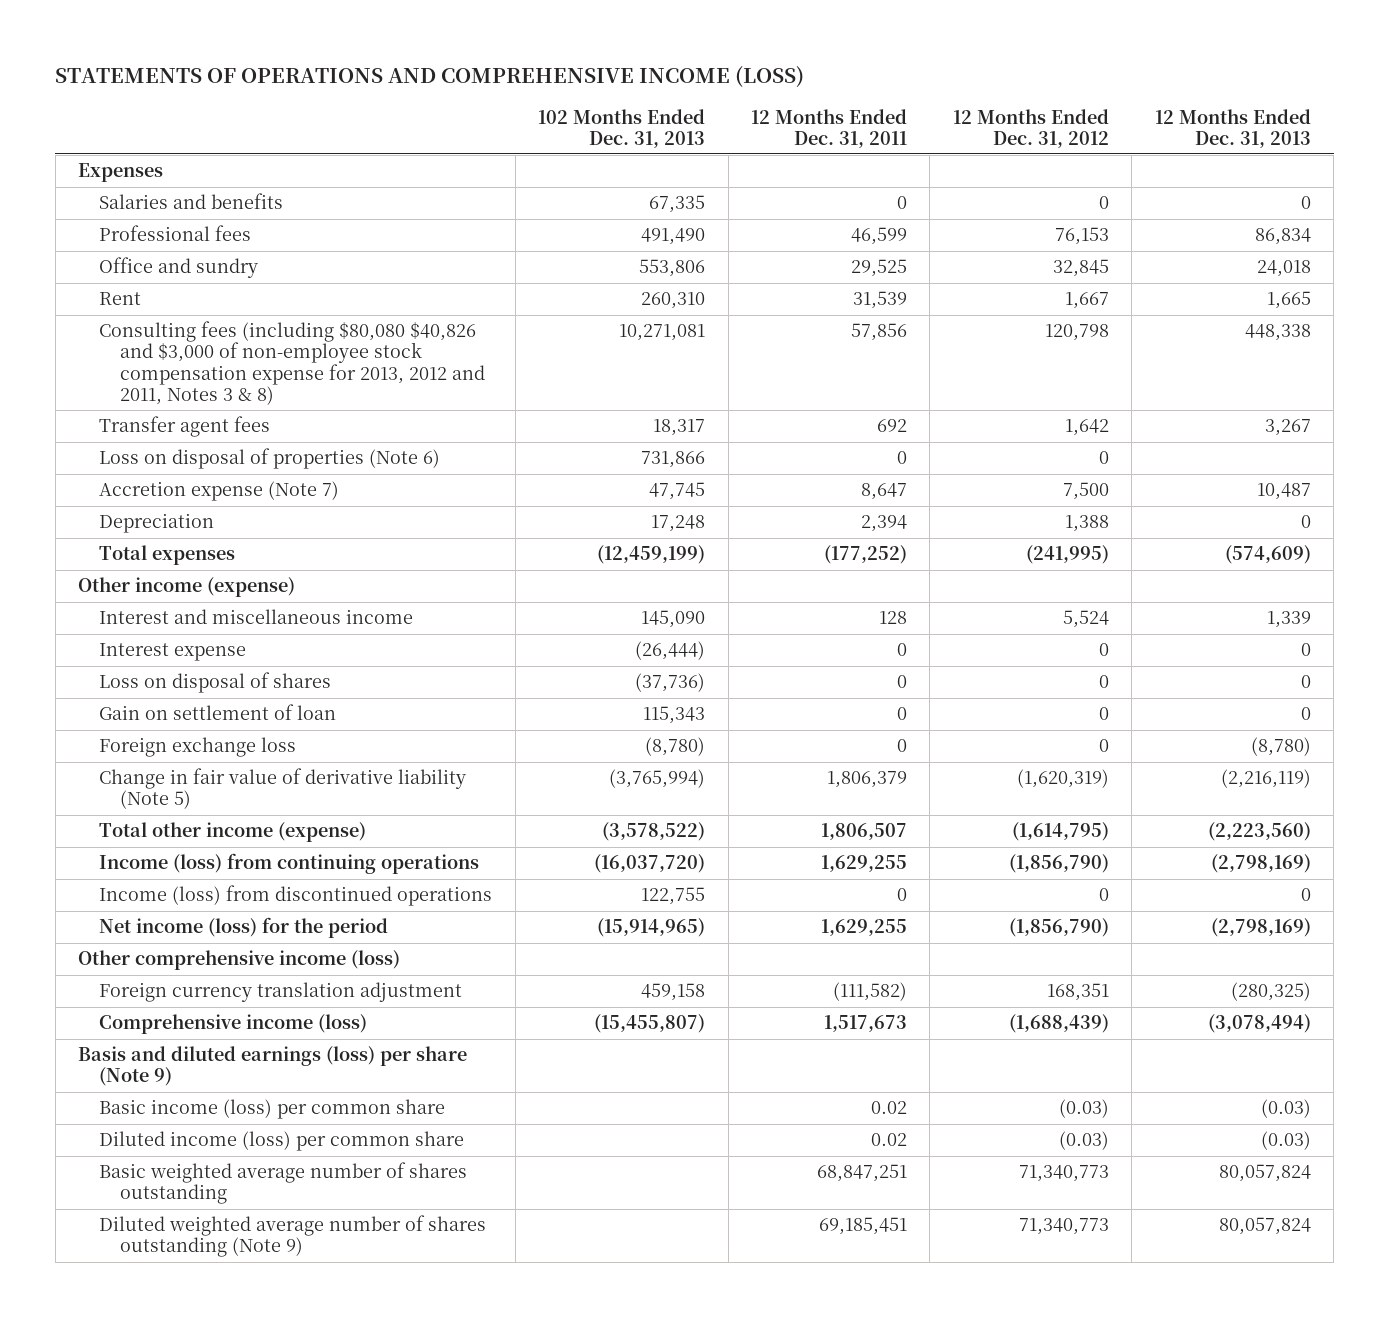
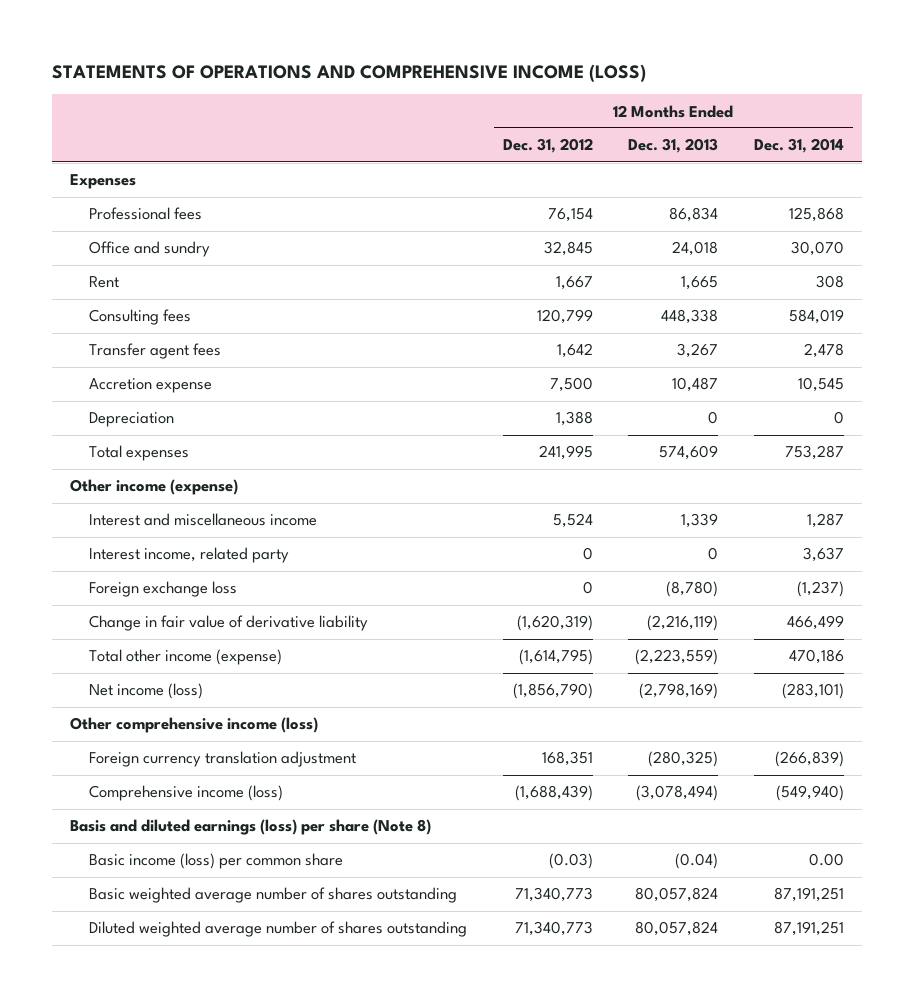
[538,108,706,148] 102 Months Ended Dec. 31, 2013 -> none
[750,108,907,148] 12 Months Ended Dec. 31, 2011 -> none
none -> [753,138,844,154] Dec. 31, 2014
[99,193,284,210] Salaries and benefits -> none
[1054,227,1109,246] 76,153 -> [547,208,593,223] 76,154
[99,321,486,405] Consulting fees (including $80,080 $40,826 and $3,000 of non-employee stock compensation expense for 2013, 2012 and 2011, Notes 3 & 8) -> none
none -> [89,309,192,326] Consulting fees
[99,448,441,470] Loss on disposal of properties (Note 6) -> none
[99,481,340,502] Accretion expense (Note 7) -> [89,378,213,394] Accretion expense
[1025,545,1109,565] (241,995) -> [538,445,593,461] 241,995
[1224,545,1311,565] (574,609) -> [659,445,719,461] 574,609
[99,643,247,662] Interest expense -> none
[99,672,332,694] Loss on disposal of shares -> none
[99,704,337,721] Gain on settlement of loan -> none
none -> [89,547,290,564] Interest income, related party
[99,853,480,875] Income (loss) from continuing operations -> none
[99,885,493,907] Income (loss) from discontinued operations -> none
[99,768,467,810] Change in fair value of derivative liability (Note 5) -> [89,615,369,632] Change in fair value of derivative liability
[1207,822,1311,842] (2,223,560) -> [635,649,719,666] (2,223,559)
[99,917,389,939] Net income (loss) for the period -> [89,683,204,700] Net income (loss)
[99,1131,465,1152] Diluted income (loss) per common share -> none
[78,1046,468,1087] Basis and diluted earnings (loss) per share (Note 9) -> [69,819,431,836] Basis and diluted earnings (loss) per share (Note 8)
[1260,1099,1311,1119] (0.03) -> [675,853,719,870] (0.04)
[99,1215,487,1258] Diluted weighted average number of shares outstanding (Note 9) -> [89,921,468,938] Diluted weighted average number of shares outstanding

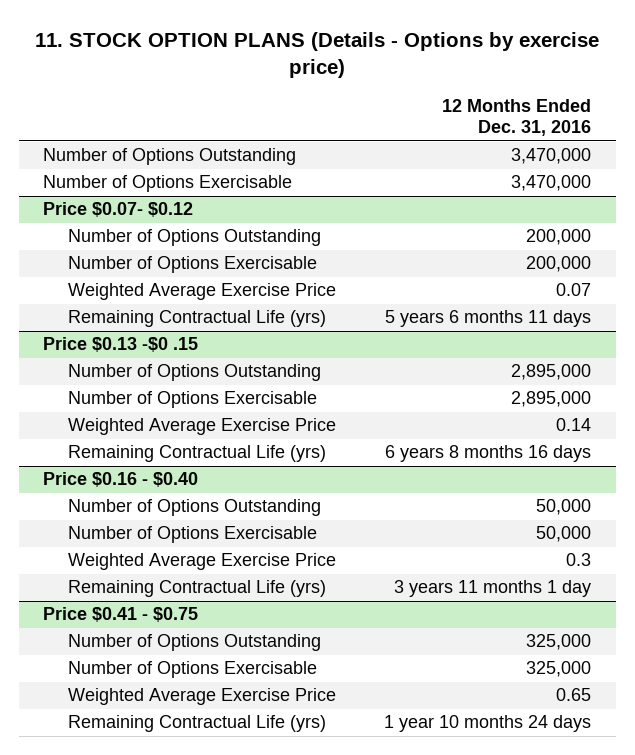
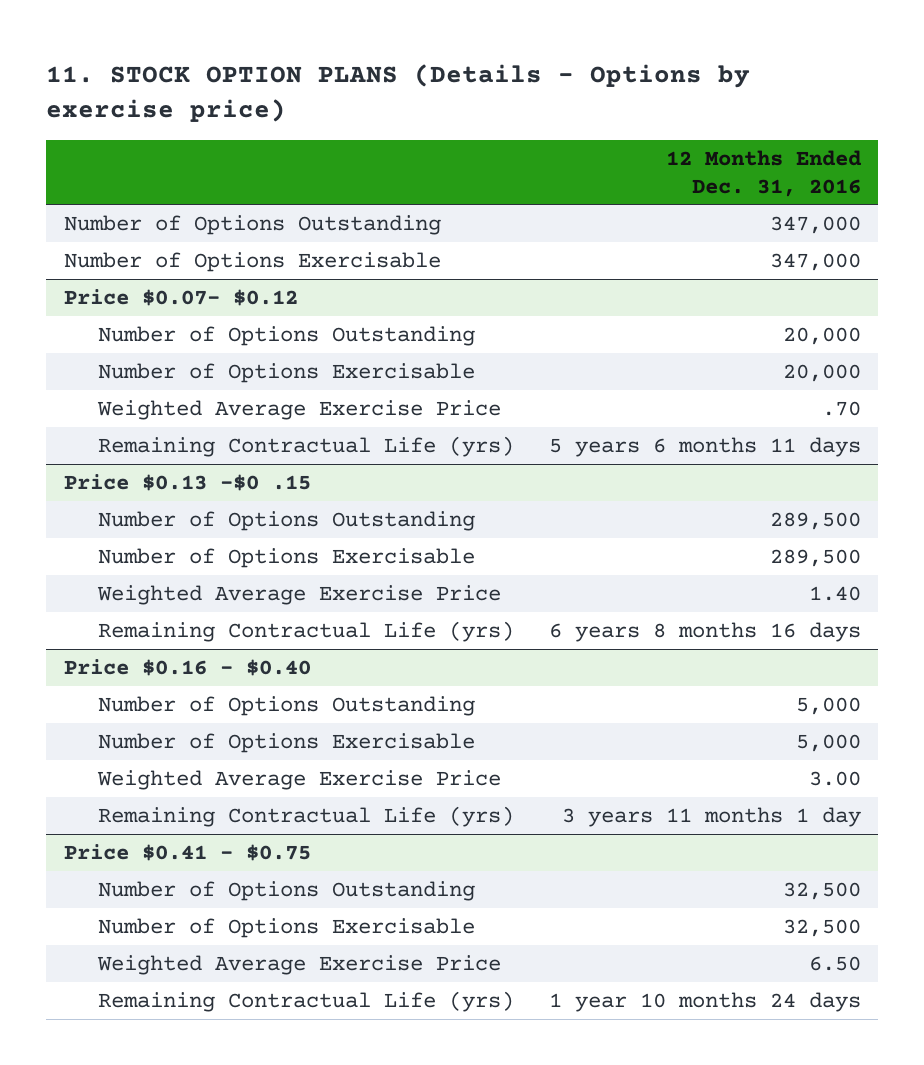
[511,148,592,165] 3,470,000 -> [769,215,861,234] 347,000
[511,175,592,192] 3,470,000 -> [769,252,861,271] 347,000
[526,229,592,246] 200,000 -> [782,326,861,345] 20,000
[526,256,592,273] 200,000 -> [782,363,861,382] 20,000
[556,283,592,297] 0.07 -> [821,400,861,416] .70
[511,364,592,381] 2,895,000 -> [769,511,861,530] 289,500
[511,391,592,408] 2,895,000 -> [769,548,861,567] 289,500
[556,418,592,432] 0.14 -> [808,585,861,601] 1.40
[536,499,592,516] 50,000 -> [795,696,861,715] 5,000
[536,526,592,543] 50,000 -> [795,733,861,752] 5,000
[566,553,592,567] 0.3 -> [808,770,861,786] 3.00
[526,634,592,651] 325,000 -> [782,881,861,900] 32,500
[526,661,592,678] 325,000 -> [782,918,861,937] 32,500
[556,688,592,702] 0.65 -> [808,955,861,971] 6.50

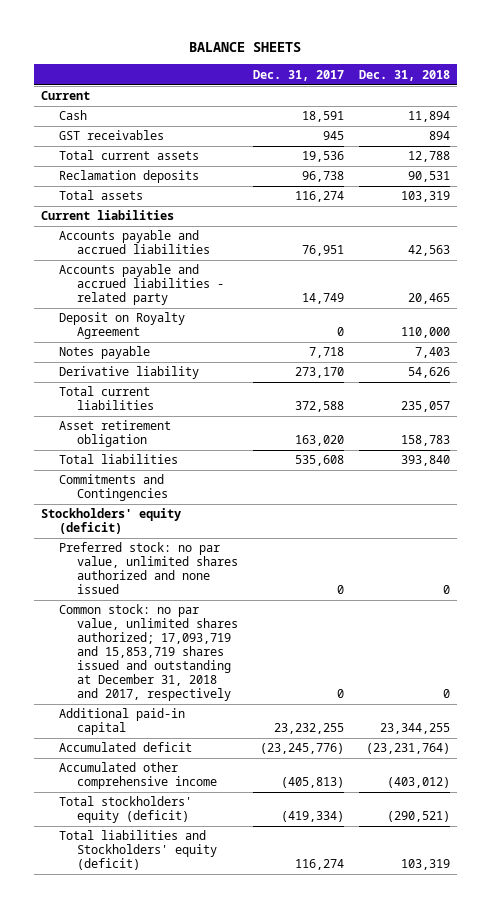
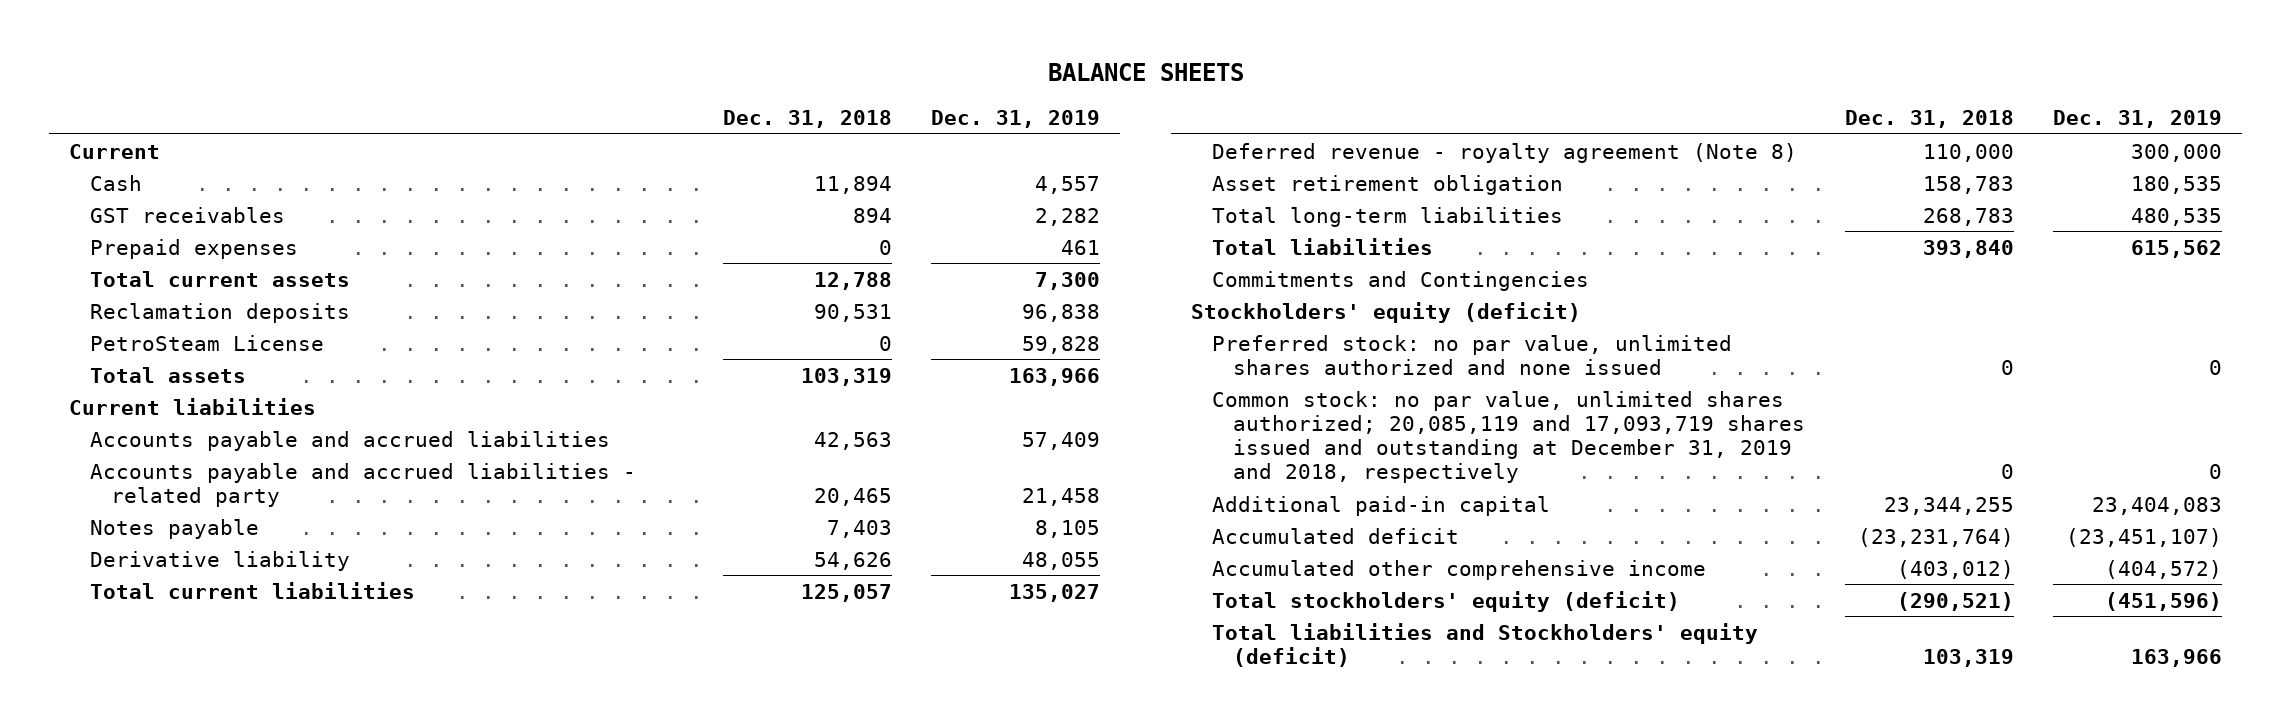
[253,69,345,81] Dec. 31, 2017 -> none
none -> [931,109,1101,128] Dec. 31, 2019
none -> [90,238,299,259] Prepaid expenses
none -> [90,334,325,351] PetroSteam License
[59,312,186,340] Deposit on Royalty Agreement -> none
[400,401,450,413] 235,057 -> [800,583,892,602] 125,057
none -> [1211,142,1797,163] Deferred revenue - royalty agreement (Note 8)
none -> [1211,206,1563,227] Total long-term liabilities
[59,604,239,702] Common stock: no par value, unlimited shares authorized; 17,093,719 and 15,853,719 shares issued and outstanding at December 31, 2018 and 2017, respectively -> [1211,390,1805,484] Common stock: no par value, unlimited shares authorized; 20,085,119 and 17,093,719 shares issued and outstanding at December 31, 2019 and 2018, respectively

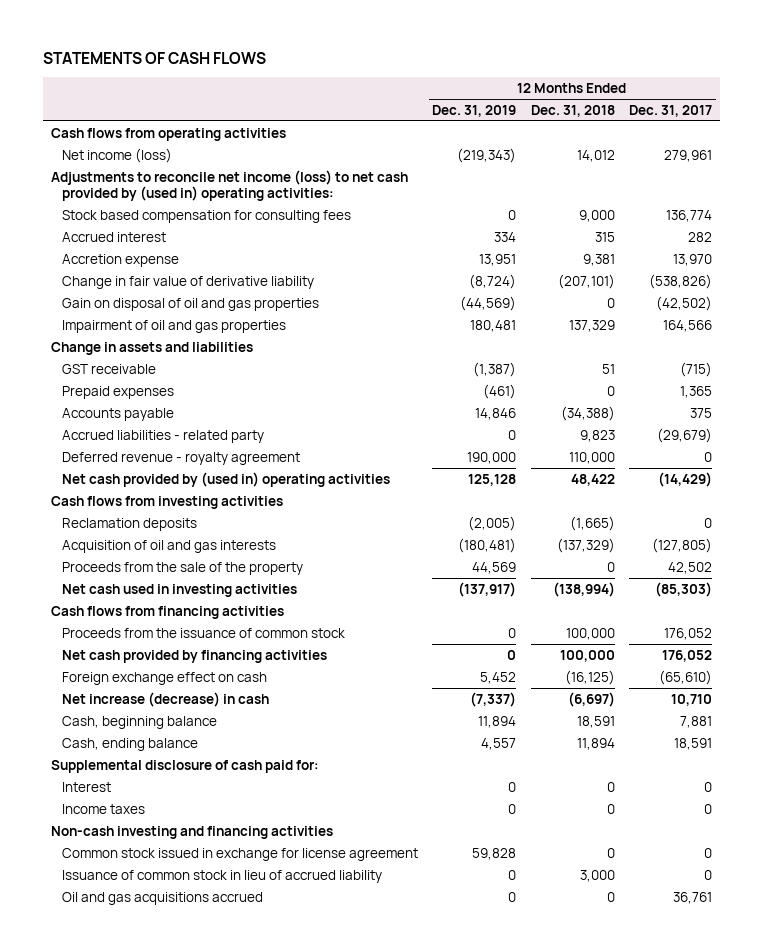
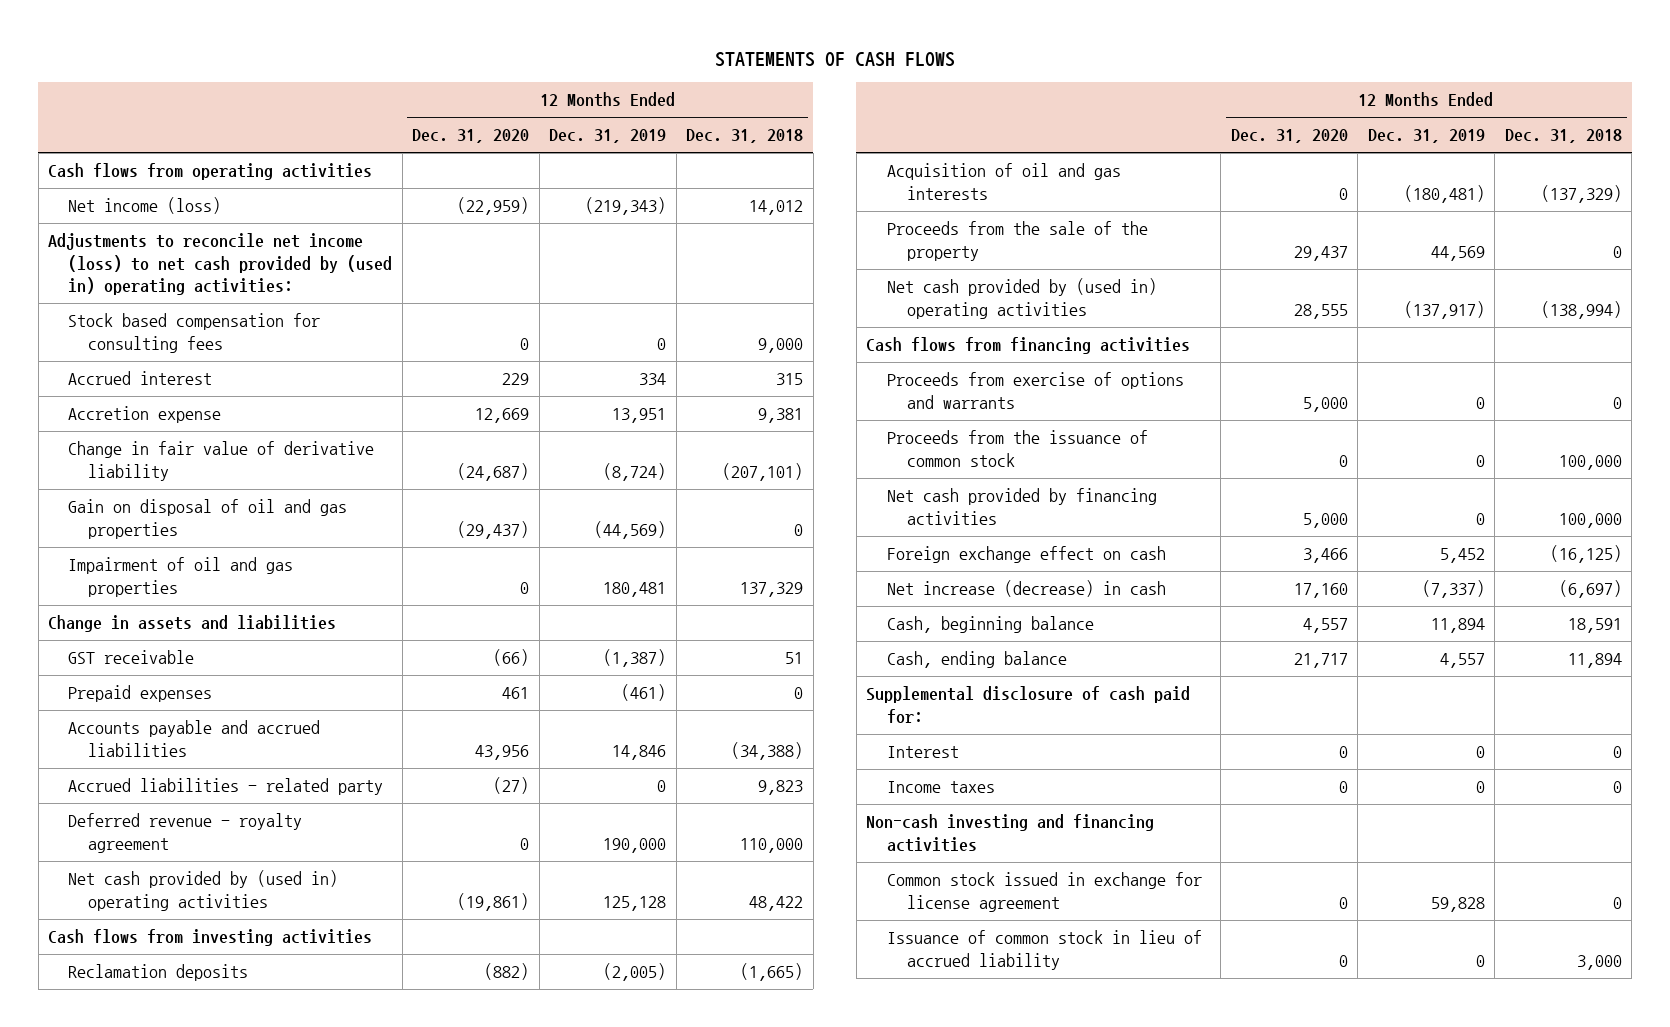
[629,104,713,117] Dec. 31, 2017 -> none
none -> [412,129,530,144] Dec. 31, 2020
[61,407,174,421] Accounts payable -> [68,720,321,757] Accounts payable and accrued liabilities
[61,583,297,597] Net cash used in investing activities -> [886,278,1157,319] Net cash provided by (used in) operating activities
none -> [886,372,1184,409] Proceeds from exercise of options and warrants
[61,891,263,905] Oil and gas acquisitions accrued -> none

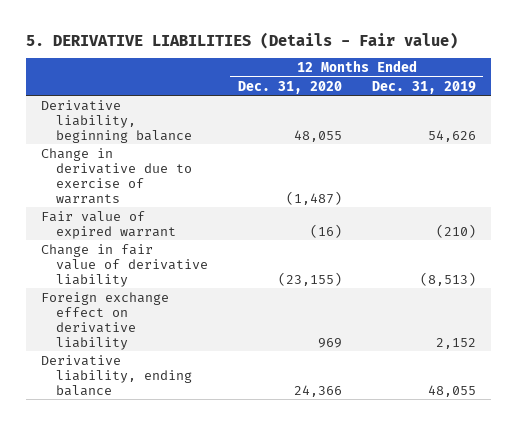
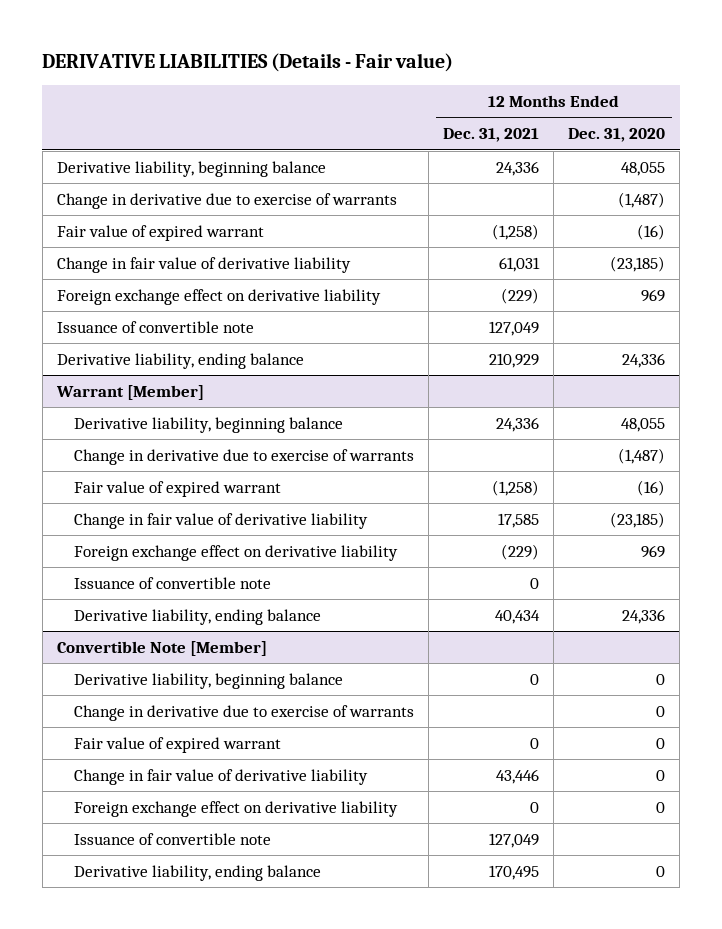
[25,31,458,49] 5. DERIVATIVE LIABILITIES (Details - Fair value) -> [42,53,454,73] DERIVATIVE LIABILITIES (Details - Fair value)
[371,80,476,94] Dec. 31, 2019 -> none
none -> [443,128,540,143] Dec. 31, 2021
[277,271,342,286] (23,155) -> [610,255,666,272] (23,185)
none -> [56,320,254,333] Issuance of convertible note
[293,384,342,397] 24,366 -> [622,352,666,368] 24,336
none -> [55,384,204,400] Warrant [Member]
none -> [74,416,344,433] Derivative liability, beginning balance
none -> [74,448,415,465] Change in derivative due to exercise of warrants
none -> [74,480,282,497] Fair value of expired warrant
none -> [74,512,369,529] Change in fair value of derivative liability
none -> [74,544,399,561] Foreign exchange effect on derivative liability
none -> [74,576,272,589] Issuance of convertible note
none -> [74,608,322,625] Derivative liability, ending balance
none -> [56,640,267,656] Convertible Note [Member]
none -> [74,672,344,689] Derivative liability, beginning balance
none -> [74,704,415,721] Change in derivative due to exercise of warrants
none -> [74,736,282,753] Fair value of expired warrant
none -> [74,768,369,785] Change in fair value of derivative liability
none -> [74,800,399,817] Foreign exchange effect on derivative liability
none -> [74,832,272,845] Issuance of convertible note
none -> [74,864,322,881] Derivative liability, ending balance

